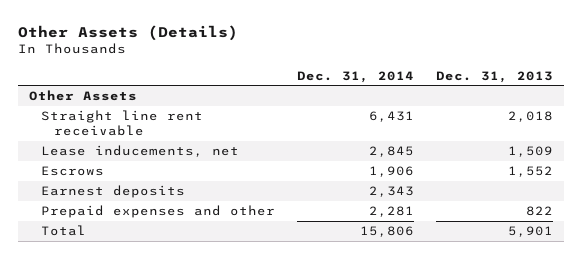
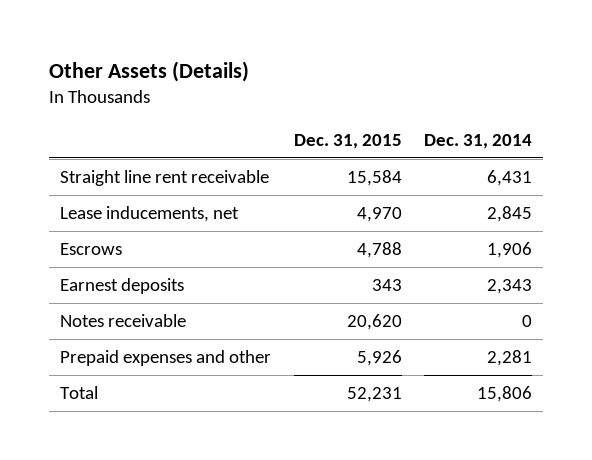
[435,70,553,83] Dec. 31, 2013 -> none
none -> [293,134,402,150] Dec. 31, 2015
[28,90,137,102] Other Assets -> none
none -> [60,313,187,327] Notes receivable

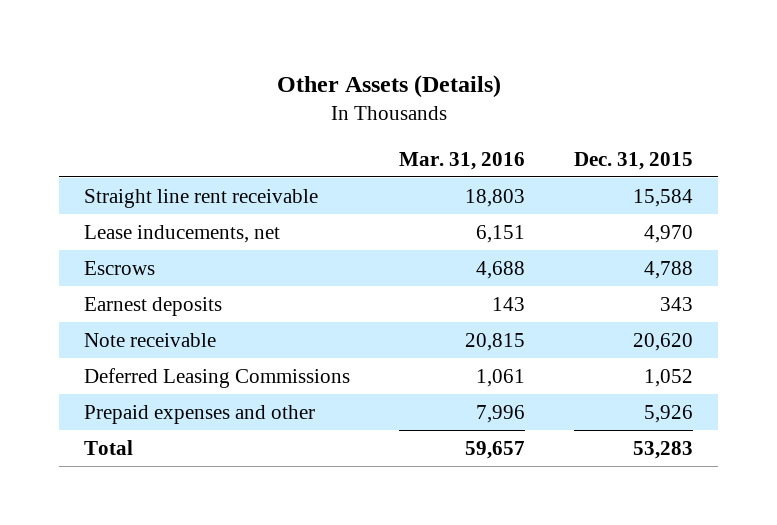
[423,134,532,150] Dec. 31, 2014 -> none
none -> [399,151,526,170] Mar. 31, 2016
[60,313,187,327] Notes receivable -> [83,332,216,347] Note receivable
none -> [83,367,350,388] Deferred Leasing Commissions
[346,386,402,402] 52,231 -> [633,440,694,459] 53,283

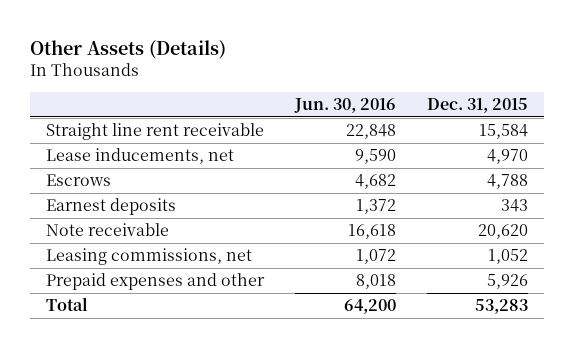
[399,151,526,170] Mar. 31, 2016 -> none
none -> [294,98,397,114] Jun. 30, 2016
[83,367,350,388] Deferred Leasing Commissions -> [45,248,252,266] Leasing commissions, net

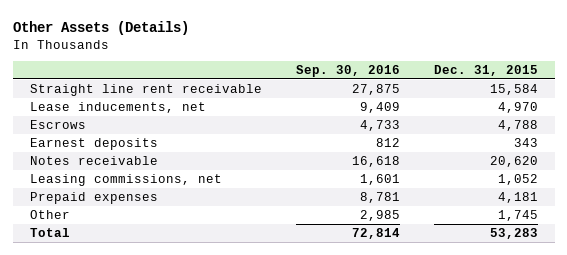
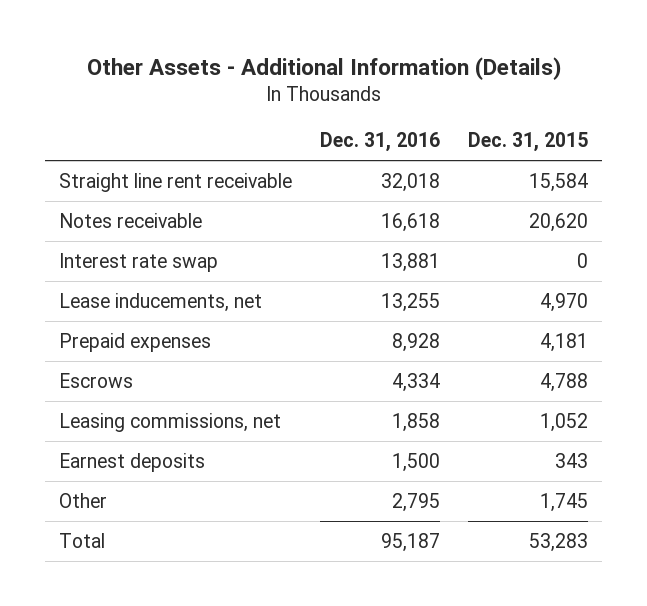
[12,20,189,35] Other Assets (Details) -> [86,57,561,81] Other Assets - Additional Information (Details)
[295,64,400,77] Sep. 30, 2016 -> none
none -> [320,132,441,153] Dec. 31, 2016
[29,156,158,166] Notes receivable -> [59,212,203,228] Notes receivable
none -> [59,252,219,272] Interest rate swap
[29,192,158,205] Prepaid expenses -> [59,332,212,352] Prepaid expenses
[29,138,158,151] Earnest deposits -> [59,452,206,472] Earnest deposits

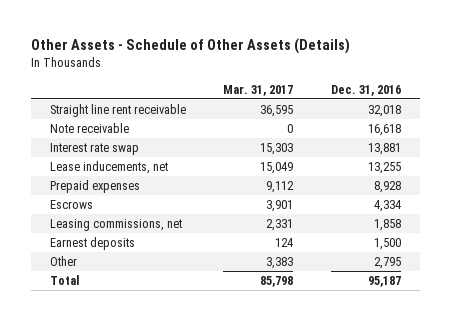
[86,57,561,81] Other Assets - Additional Information (Details) -> [31,38,351,55] Other Assets - Schedule of Other Assets (Details)
[468,132,589,153] Dec. 31, 2015 -> none
none -> [223,84,294,96] Mar. 31, 2017
[59,212,203,228] Notes receivable -> [49,122,129,133] Note receivable

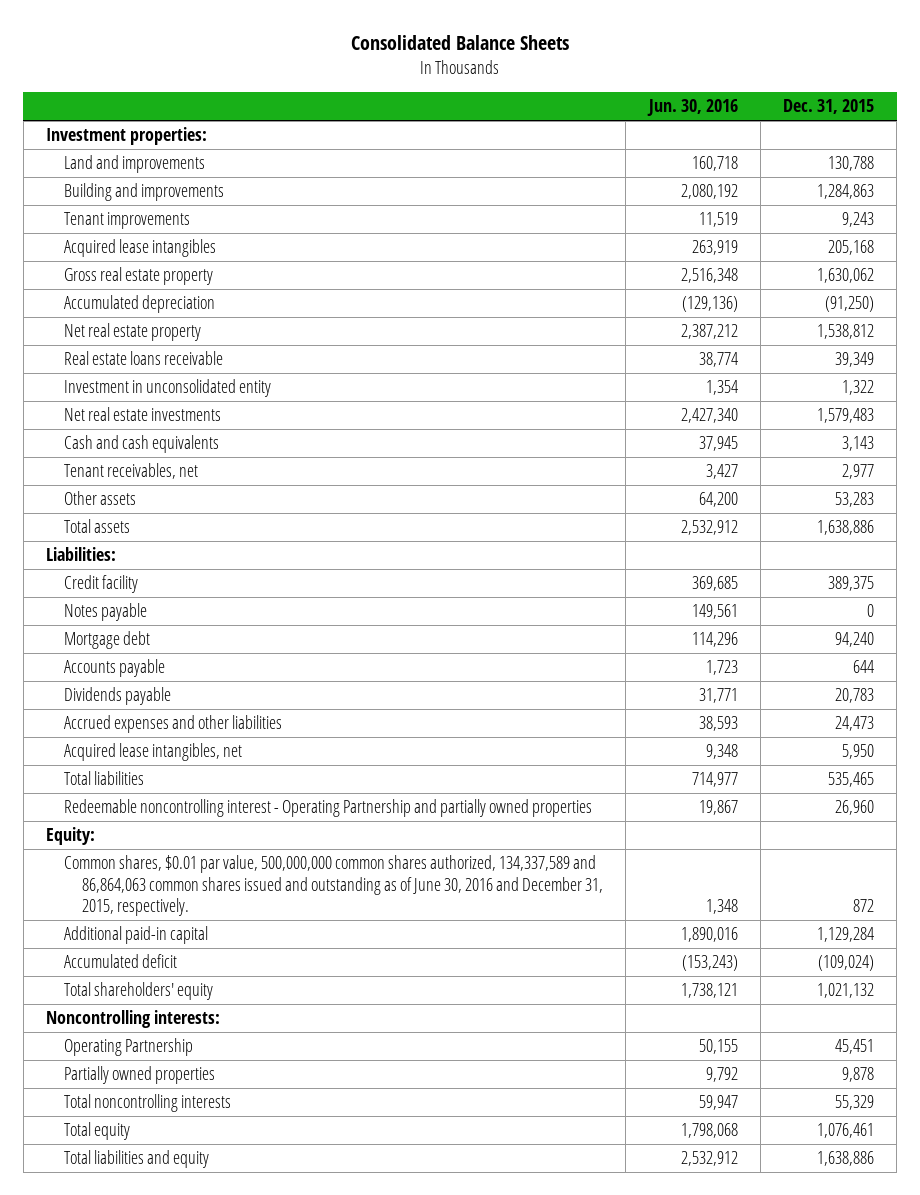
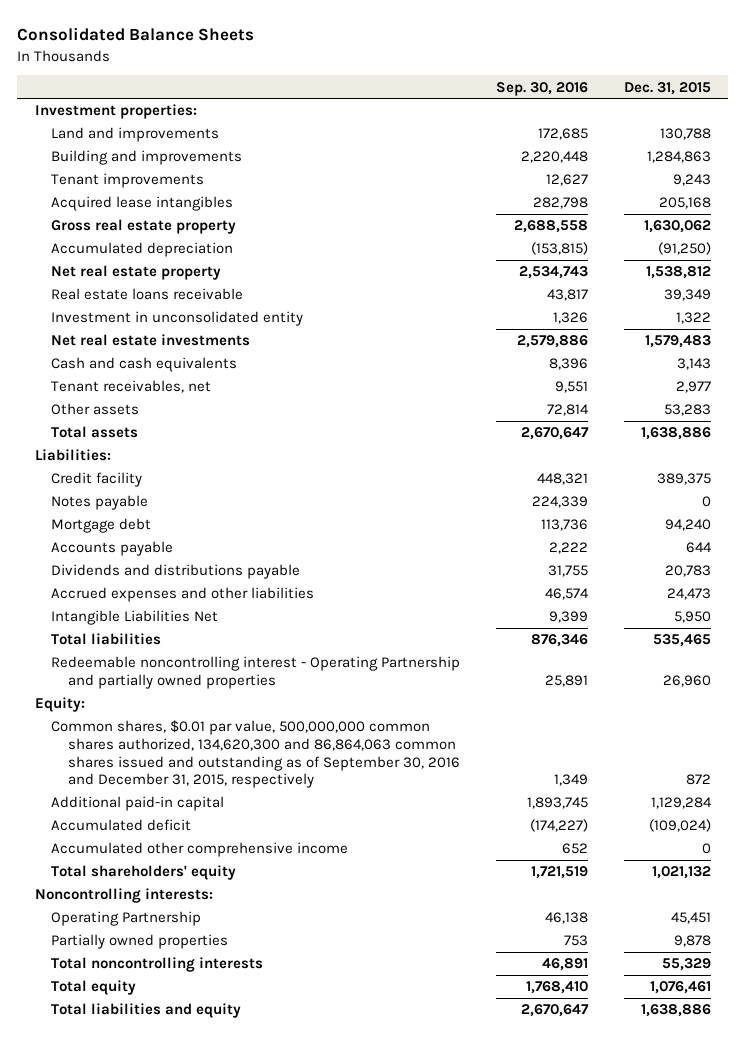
[646,99,738,117] Jun. 30, 2016 -> none
none -> [496,81,589,96] Sep. 30, 2016
[63,687,171,706] Dividends payable -> [51,564,301,580] Dividends and distributions payable
[63,743,242,762] Acquired lease intangibles, net -> [51,610,219,626] Intangible Liabilities Net
[63,855,604,916] Common shares, $0.01 par value, 500,000,000 common shares authorized, 134,337,589 and 86,864,063 common shares issued and outstanding as of June 30, 2016 and December 31, 2015, respectively. -> [51,720,460,789] Common shares, $0.01 par value, 500,000,000 common shares authorized, 134,620,300 and 86,864,063 common shares issued and outstanding as of September 30, 2016 and December 31, 2015, respectively
none -> [51,842,349,858] Accumulated other comprehensive income

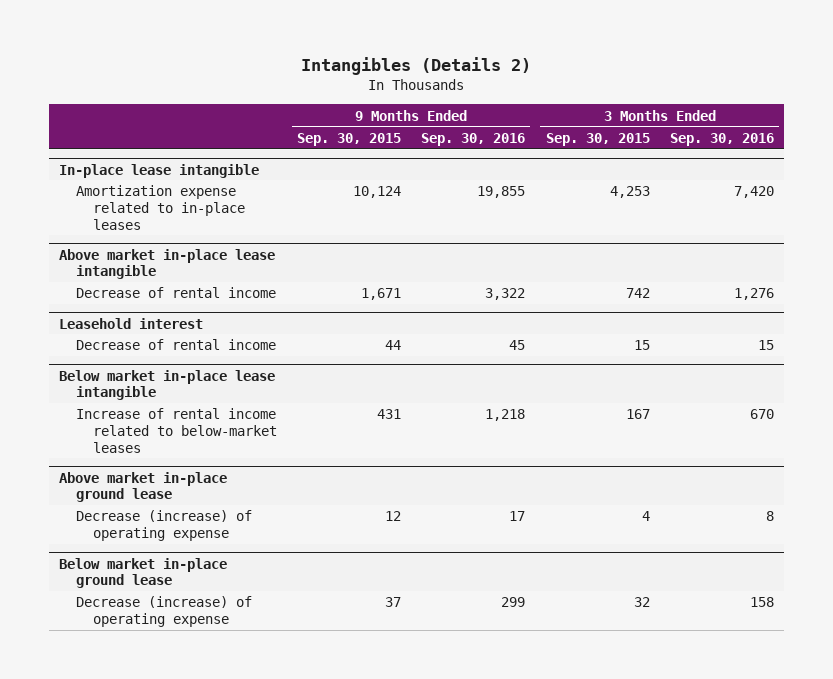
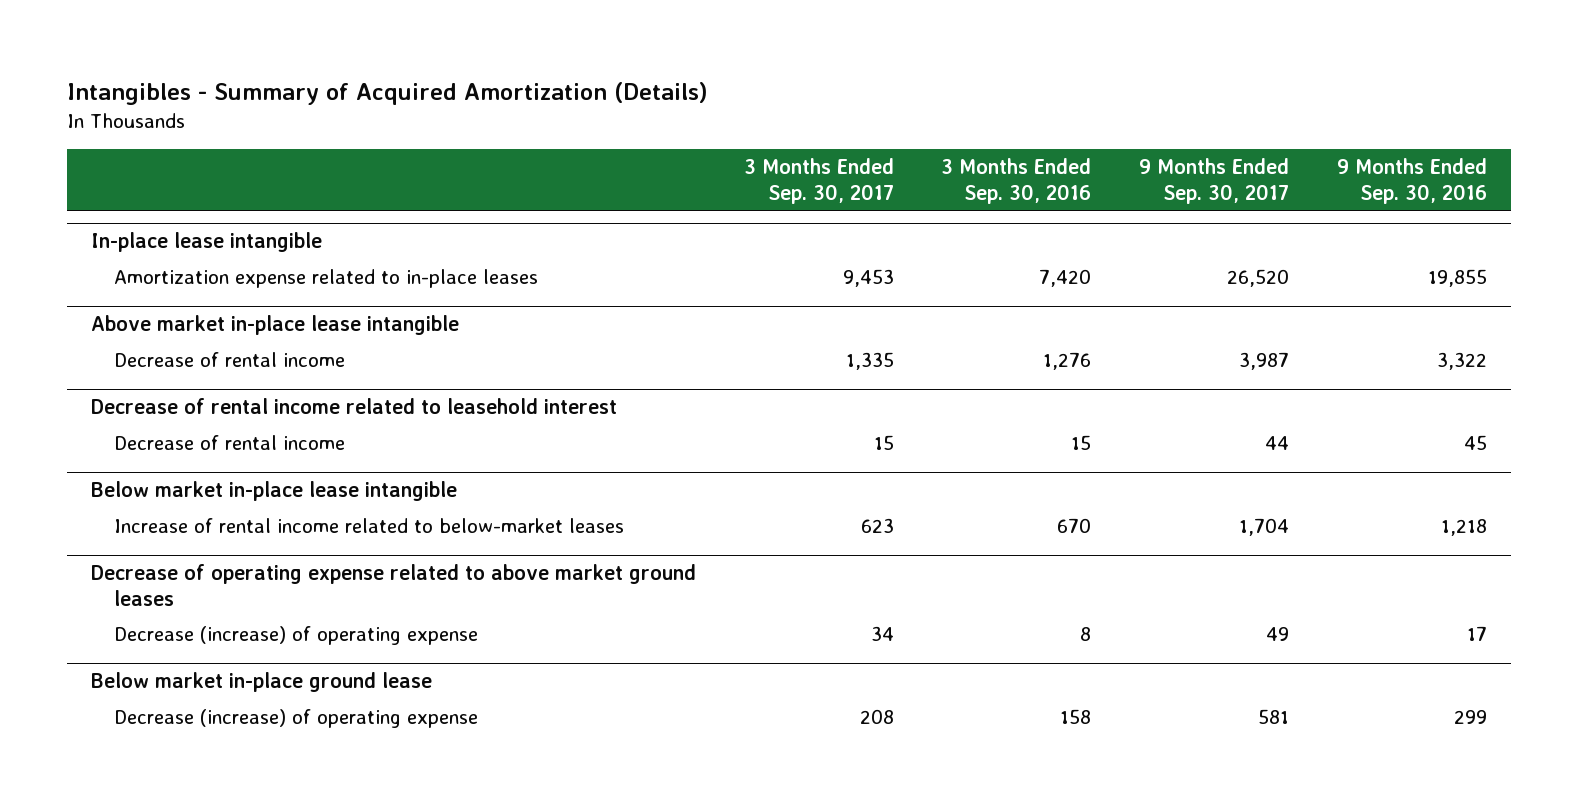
[301,57,532,76] Intangibles (Details 2) -> [67,81,709,105] Intangibles - Summary of Acquired Amortization (Details)
[297,132,402,146] Sep. 30, 2015 -> none
[545,132,650,146] Sep. 30, 2015 -> none
none -> [743,158,894,204] 3 Months Ended Sep. 30, 2017
none -> [1139,158,1290,204] 9 Months Ended Sep. 30, 2017
[59,317,204,329] Leasehold interest -> [90,398,617,415] Decrease of rental income related to leasehold interest
[59,471,228,503] Above market in-place ground lease -> [90,564,696,607] Decrease of operating expense related to above market ground leases

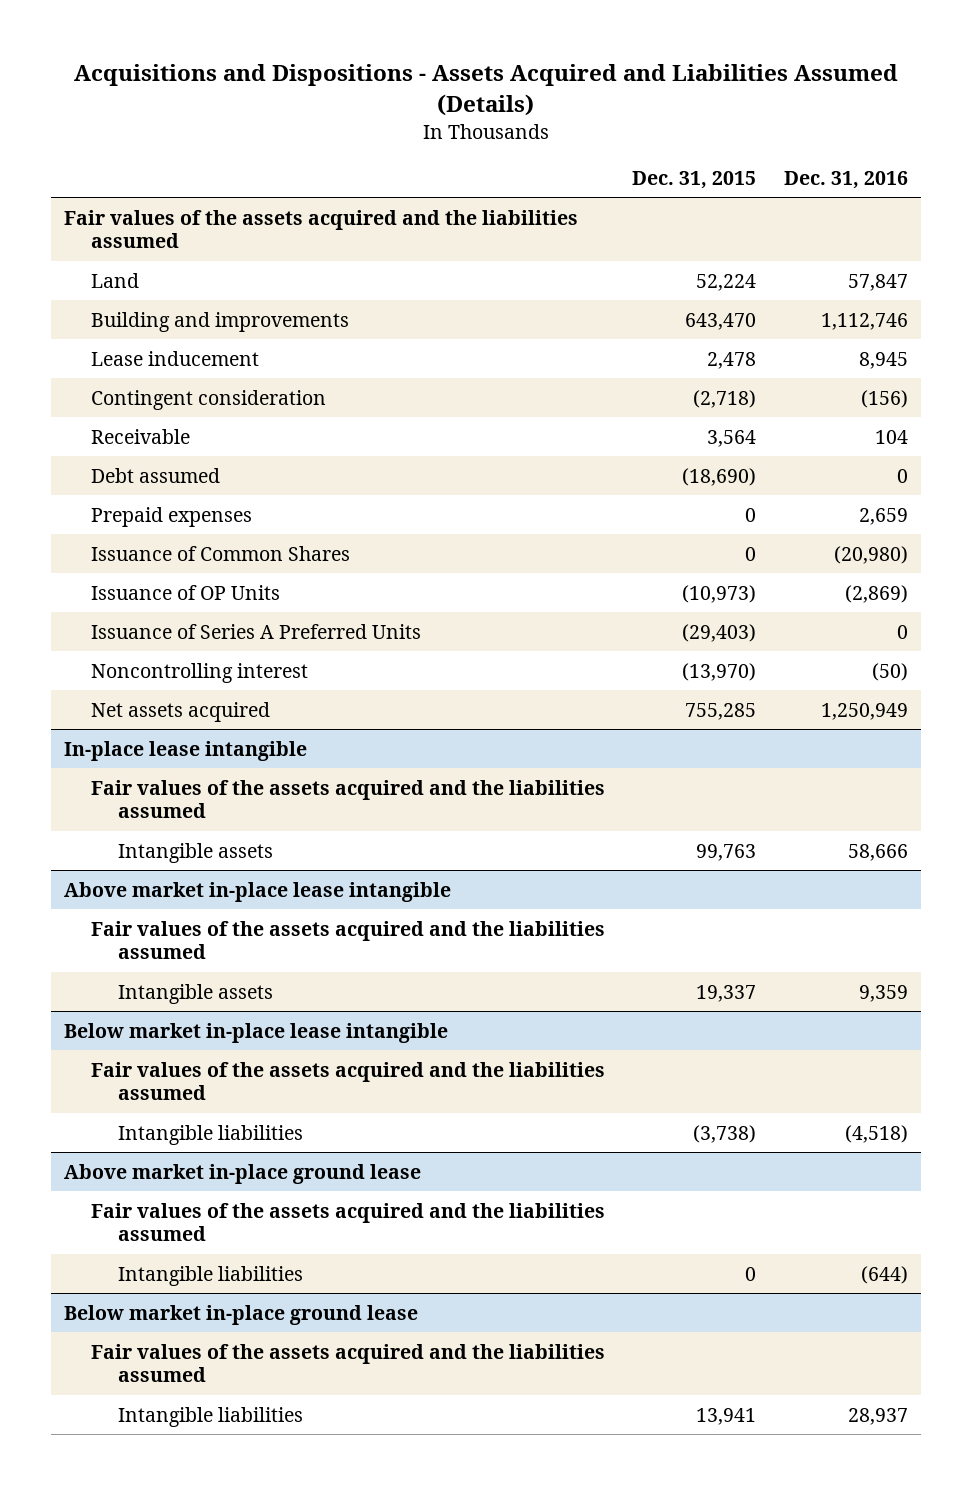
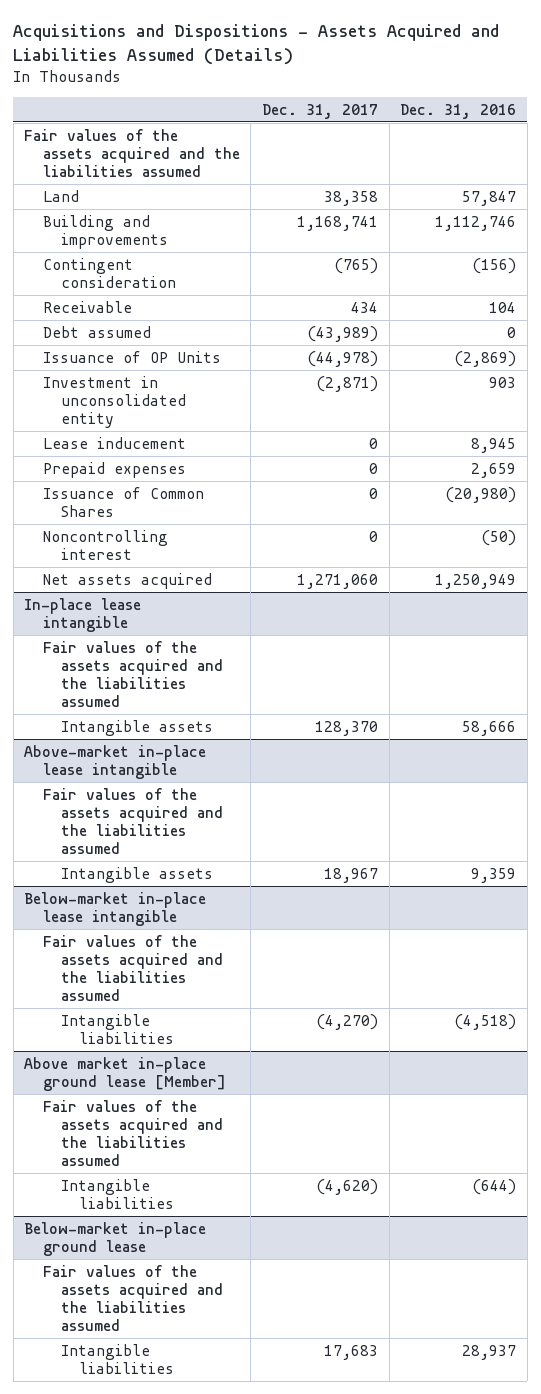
[632,170,757,189] Dec. 31, 2015 -> none
none -> [261,103,378,119] Dec. 31, 2017
[91,584,281,600] Issuance of OP Units -> [42,350,221,363] Issuance of OP Units
none -> [42,375,186,429] Investment in unconsolidated entity
[91,350,260,366] Lease inducement -> [42,436,186,449] Lease inducement
[91,623,422,639] Issuance of Series A Preferred Units -> none
[64,881,452,902] Above market in-place lease intangible -> [24,744,207,779] Above-market in-place lease intangible
[64,1022,449,1043] Below market in-place lease intangible -> [24,891,207,926] Below-market in-place lease intangible
[64,1163,422,1184] Above market in-place ground lease -> [24,1056,226,1091] Above market in-place ground lease [Member]
[64,1304,419,1325] Below market in-place ground lease -> [24,1221,207,1256] Below-market in-place ground lease

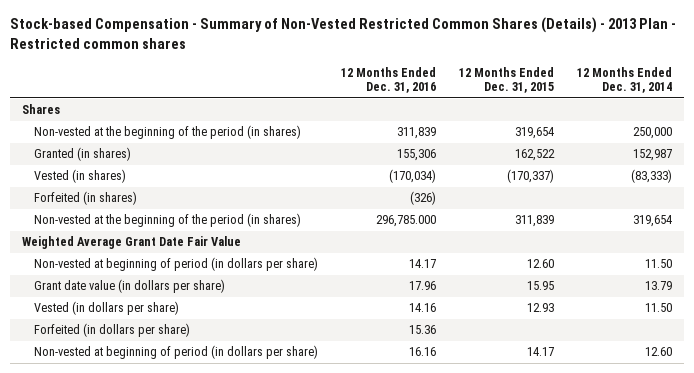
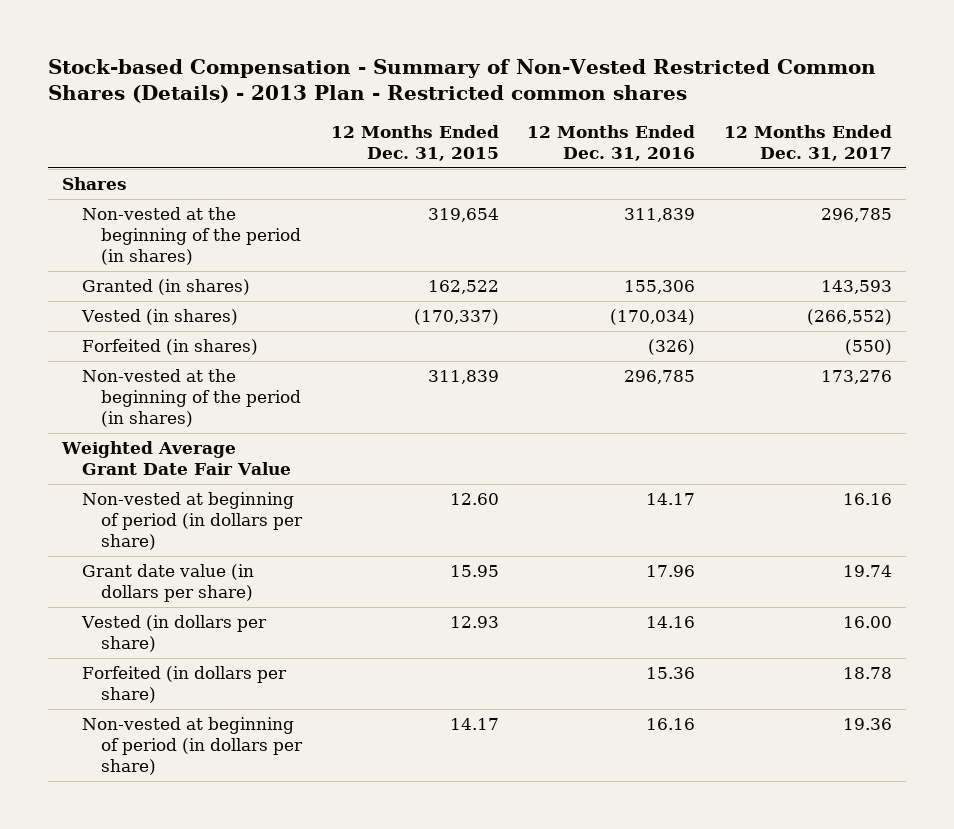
[577,66,673,94] 12 Months Ended Dec. 31, 2014 -> none
none -> [723,125,892,162] 12 Months Ended Dec. 31, 2017
[375,215,436,228] 296,785.000 -> [624,369,696,384] 296,785

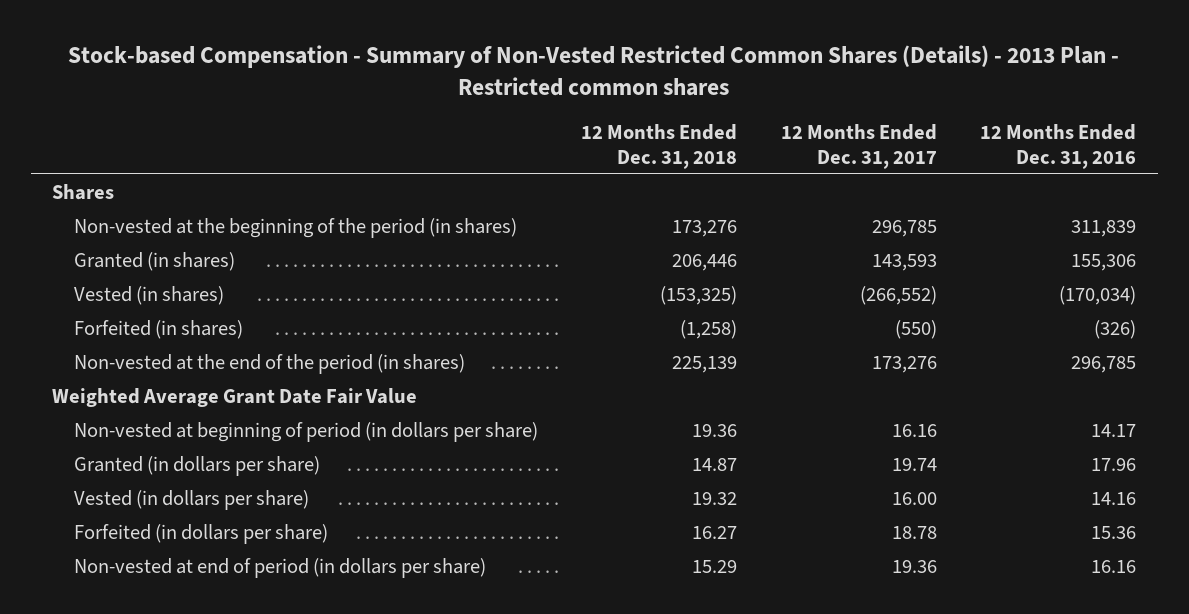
[330,125,499,162] 12 Months Ended Dec. 31, 2015 -> none
none -> [581,123,738,169] 12 Months Ended Dec. 31, 2018
[81,368,301,427] Non-vested at the beginning of the period (in shares) -> [73,353,465,374] Non-vested at the end of the period (in shares)
[81,563,254,602] Grant date value (in dollars per share) -> [73,455,320,476] Granted (in dollars per share)
[81,716,303,775] Non-vested at beginning of period (in dollars per share) -> [73,557,486,578] Non-vested at end of period (in dollars per share)

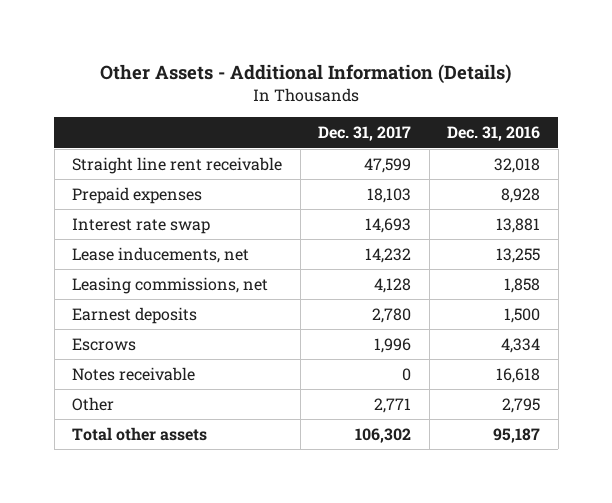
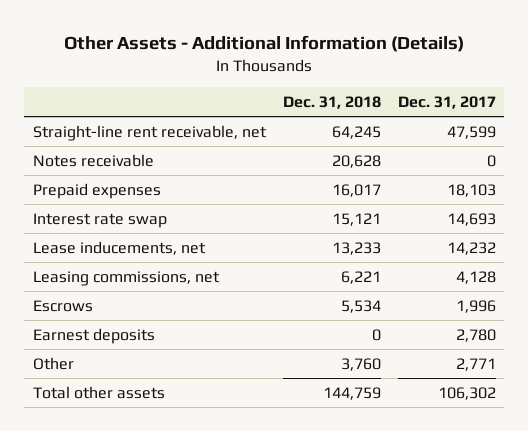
[447,126,541,142] Dec. 31, 2016 -> none
none -> [282,95,381,109] Dec. 31, 2018
[72,156,283,174] Straight line rent receivable -> [32,124,267,141] Straight-line rent receivable, net
[72,366,196,381] Notes receivable -> [32,153,154,167] Notes receivable
[72,306,198,324] Earnest deposits -> [32,327,155,344] Earnest deposits

